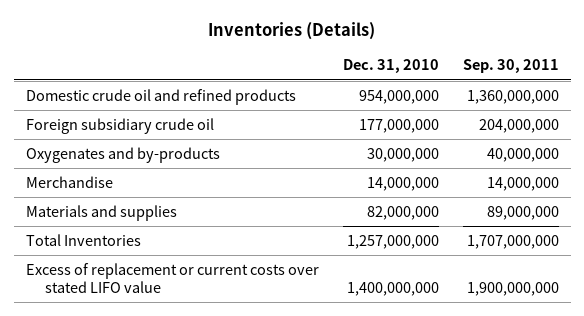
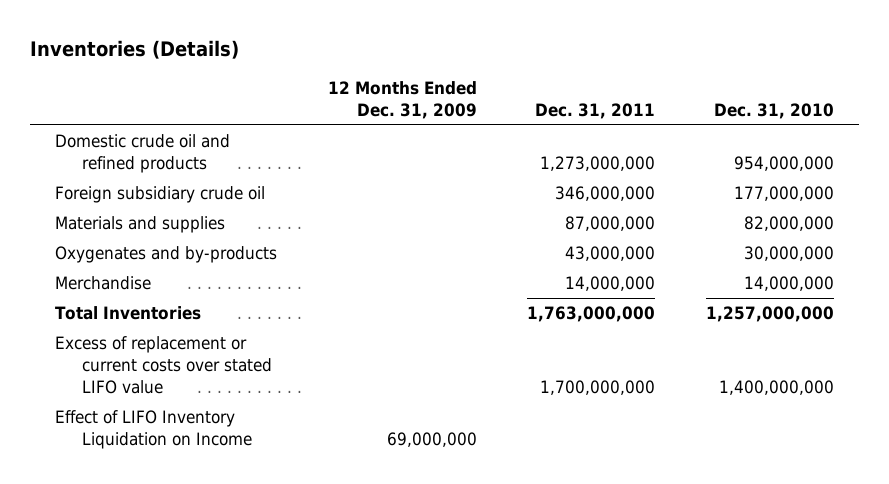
[462,59,559,74] Sep. 30, 2011 -> none
none -> [327,81,477,120] 12 Months Ended Dec. 31, 2009
none -> [535,103,656,120] Dec. 31, 2011
[25,204,177,221] Materials and supplies -> [55,216,226,234] Materials and supplies
none -> [55,410,252,450] Effect of LIFO Inventory Liquidation on Income

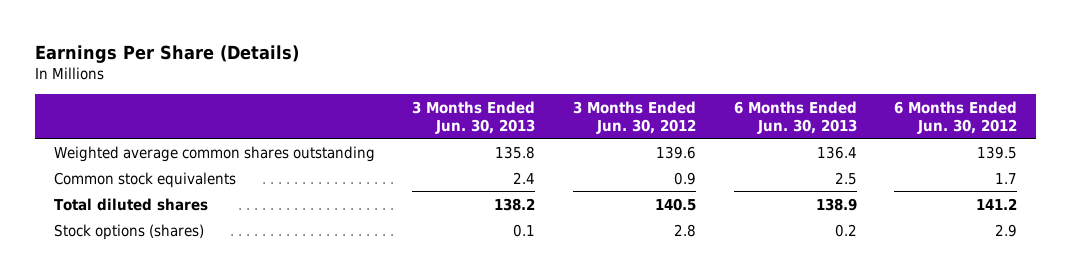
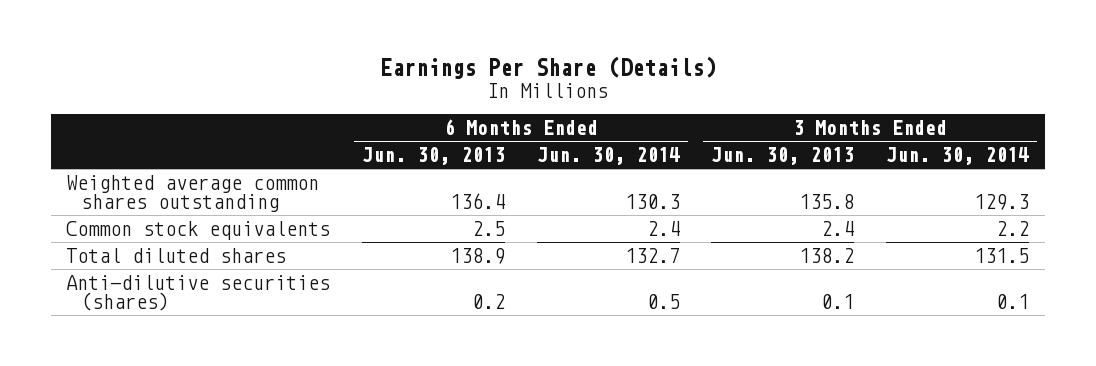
[572,100,696,134] 3 Months Ended Jun. 30, 2012 -> none
[894,100,1018,134] 6 Months Ended Jun. 30, 2012 -> none
none -> [536,147,680,166] Jun. 30, 2014
none -> [886,147,1030,166] Jun. 30, 2014
[53,223,204,240] Stock options (shares) -> [66,275,331,311] Anti-dilutive securities (shares)

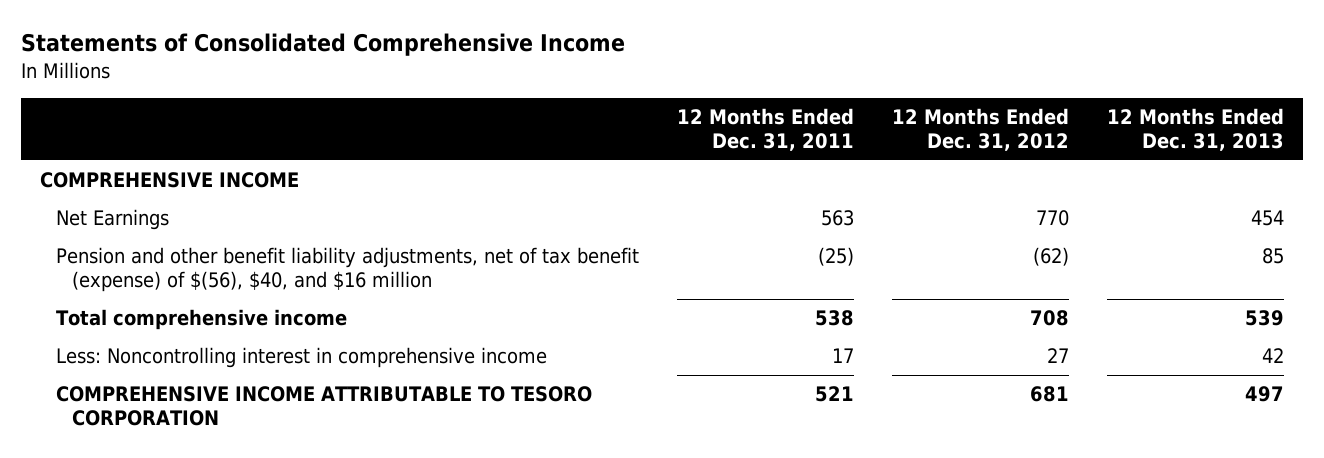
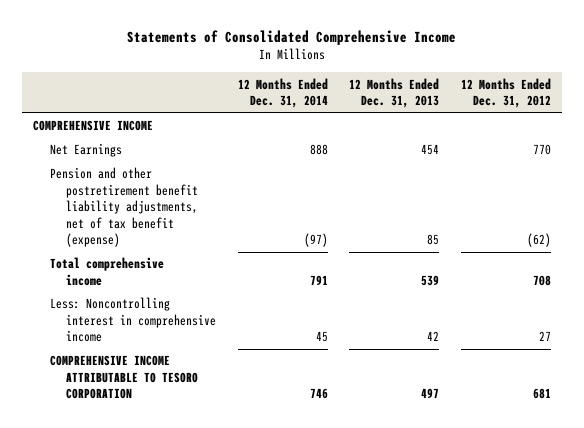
[677,107,855,151] 12 Months Ended Dec. 31, 2011 -> none
none -> [237,77,328,109] 12 Months Ended Dec. 31, 2014
[56,247,640,293] Pension and other benefit liability adjustments, net of tax benefit (expense) of $(56), $40, and $16 million -> [49,167,198,248] Pension and other postretirement benefit liability adjustments, net of tax benefit (expense)

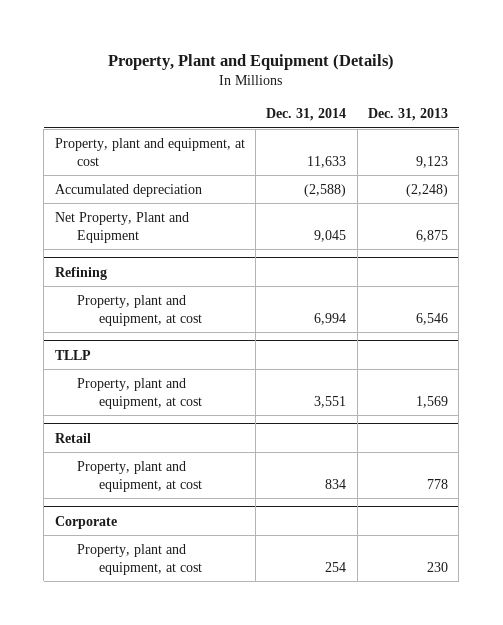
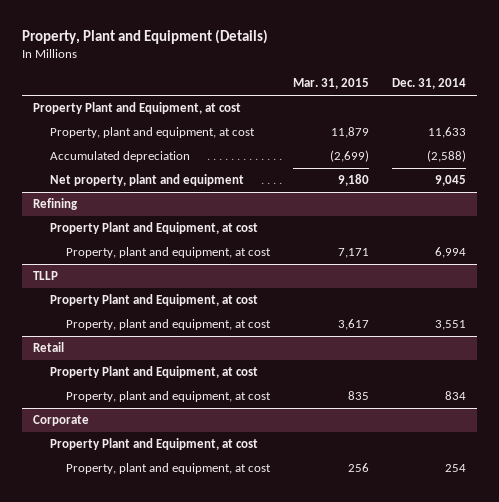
[367,108,448,122] Dec. 31, 2013 -> none
none -> [292,78,369,90] Mar. 31, 2015
none -> [33,102,242,115] Property Plant and Equipment, at cost
[54,211,189,243] Net Property, Plant and Equipment -> [49,174,244,187] Net property, plant and equipment
none -> [49,222,258,235] Property Plant and Equipment, at cost
none -> [49,294,258,307] Property Plant and Equipment, at cost
none -> [49,366,258,379] Property Plant and Equipment, at cost
none -> [49,438,258,451] Property Plant and Equipment, at cost

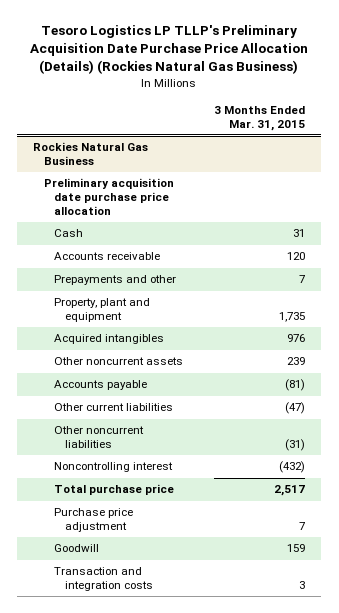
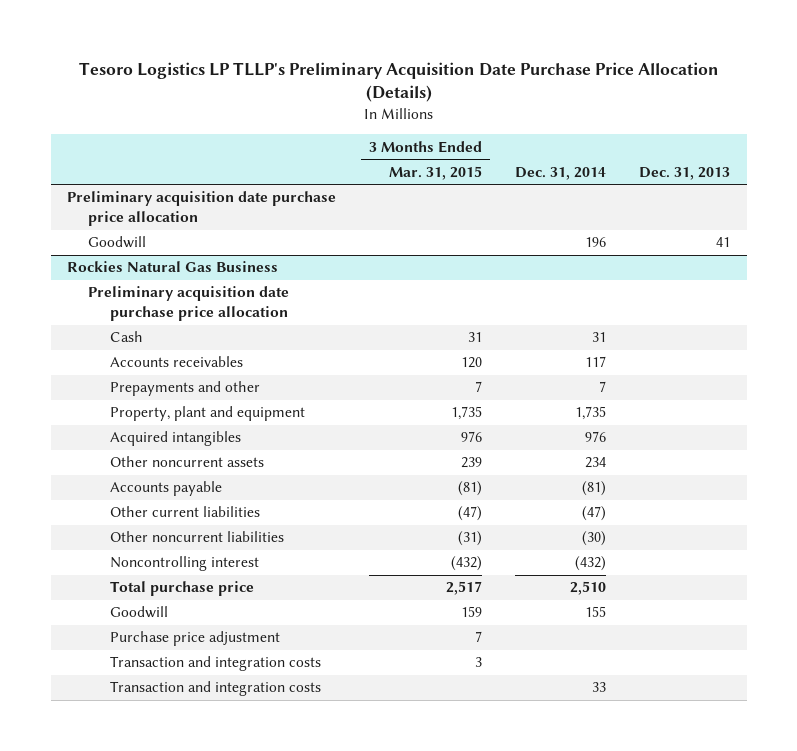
[30,25,309,75] Tesoro Logistics LP TLLP's Preliminary Acquisition Date Purchase Price Allocation (Details) (Rockies Natural Gas Business) -> [78,61,719,103] Tesoro Logistics LP TLLP's Preliminary Acquisition Date Purchase Price Allocation (Details)
none -> [515,166,607,180] Dec. 31, 2014
none -> [639,166,731,180] Dec. 31, 2013
none -> [67,191,337,227] Preliminary acquisition date purchase price allocation
none -> [88,236,147,249] Goodwill
[54,252,161,261] Accounts receivable -> [109,356,243,368] Accounts receivables
[54,508,134,533] Purchase price adjustment -> [109,631,280,647] Purchase price adjustment
none -> [109,681,321,697] Transaction and integration costs

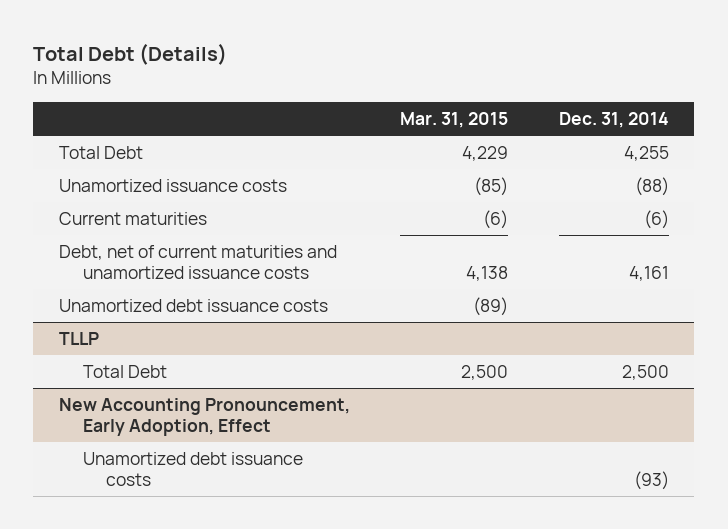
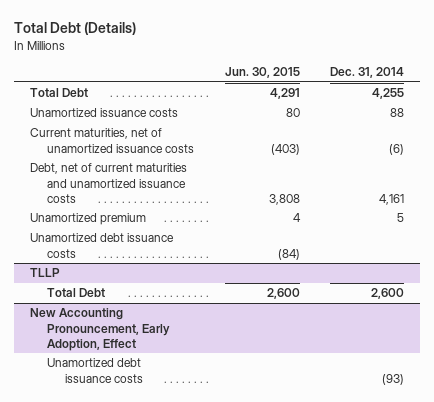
[400,111,509,128] Mar. 31, 2015 -> none
none -> [224,67,300,79] Jun. 30, 2015
[634,177,669,197] (88) -> [390,108,405,118] 88
[58,212,207,226] Current maturities -> [29,128,195,153] Current maturities, net of unamortized issuance costs
none -> [29,213,146,226] Unamortized premium
[621,365,669,381] 2,500 -> [371,288,405,300] 2,600

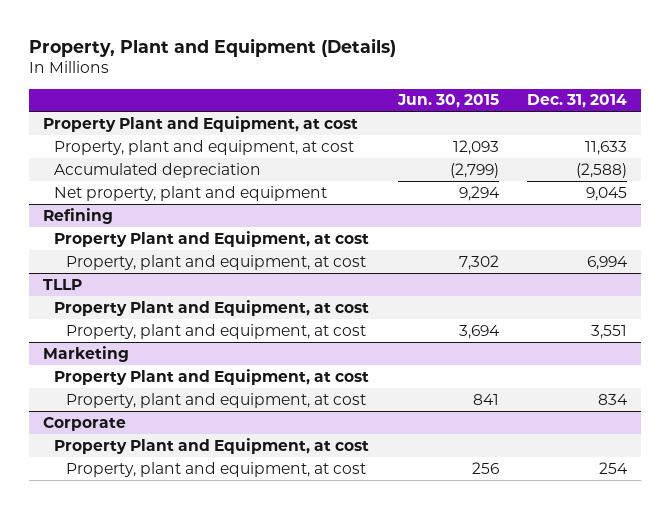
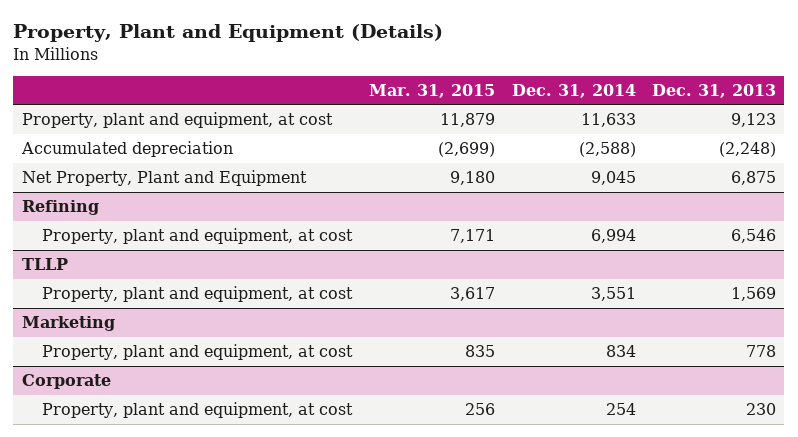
[396,94,499,109] Jun. 30, 2015 -> none
none -> [368,83,495,98] Mar. 31, 2015
none -> [652,83,777,98] Dec. 31, 2013
[43,115,359,132] Property Plant and Equipment, at cost -> none
[54,185,328,201] Net property, plant and equipment -> [21,170,307,187] Net Property, Plant and Equipment
[54,230,370,247] Property Plant and Equipment, at cost -> none
[54,299,370,316] Property Plant and Equipment, at cost -> none
[54,368,370,385] Property Plant and Equipment, at cost -> none
[54,437,370,454] Property Plant and Equipment, at cost -> none

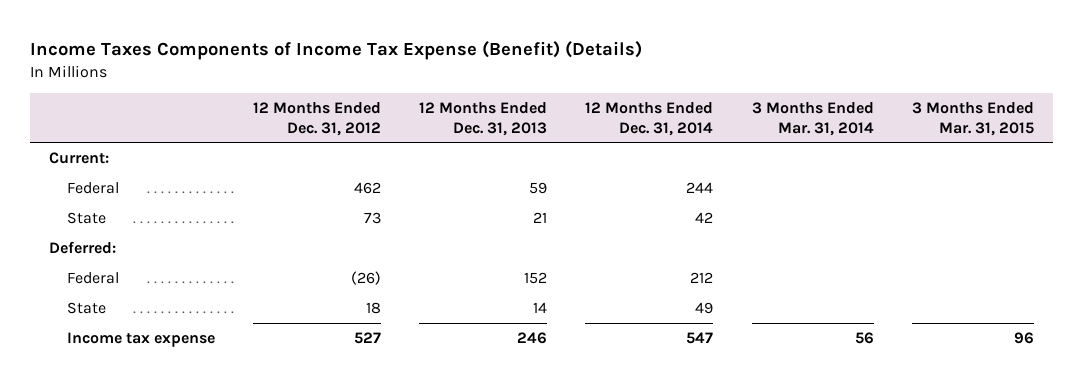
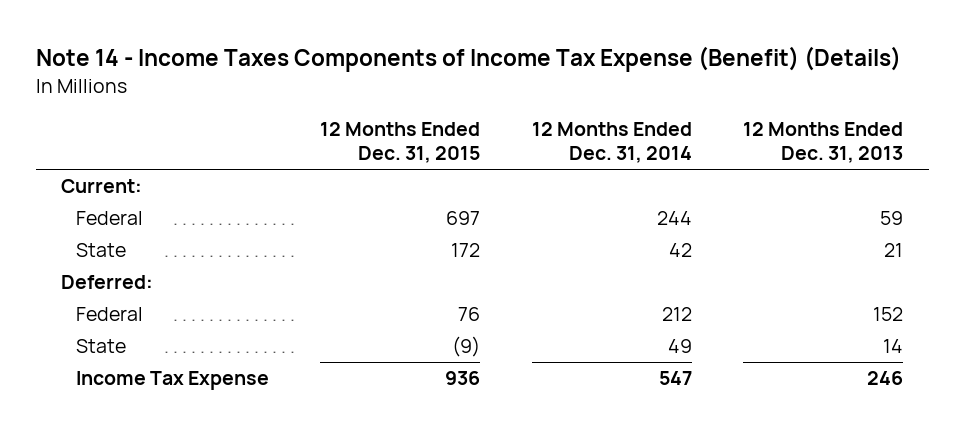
[29,40,642,60] Income Taxes Components of Income Tax Expense (Benefit) (Details) -> [35,46,901,73] Note 14 - Income Taxes Components of Income Tax Expense (Benefit) (Details)
[253,101,382,136] 12 Months Ended Dec. 31, 2012 -> none
[751,101,874,136] 3 Months Ended Mar. 31, 2014 -> none
[911,101,1034,136] 3 Months Ended Mar. 31, 2015 -> none
none -> [320,121,481,164] 12 Months Ended Dec. 31, 2015
[67,331,216,347] Income tax expense -> [75,371,269,391] Income Tax Expense

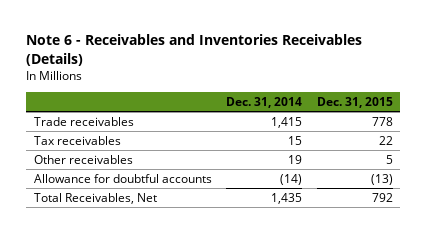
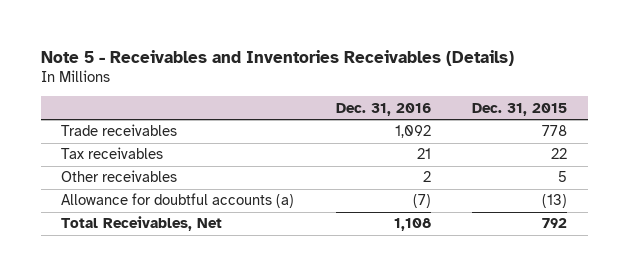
[26,34,363,66] Note 6 - Receivables and Inventories Receivables (Details) -> [40,49,514,66] Note 5 - Receivables and Inventories Receivables (Details)
[226,97,303,109] Dec. 31, 2014 -> none
none -> [335,102,431,116] Dec. 31, 2016
[33,173,212,183] Allowance for doubtful accounts -> [61,193,295,209] Allowance for doubtful accounts (a)

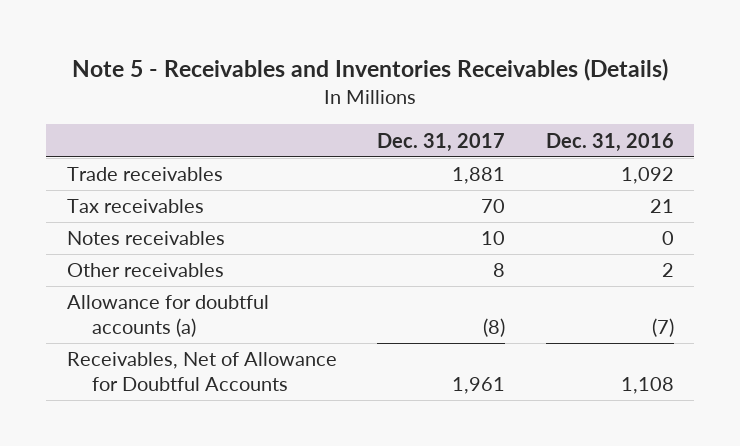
[471,102,567,116] Dec. 31, 2015 -> none
none -> [377,132,506,152] Dec. 31, 2017
none -> [66,231,225,246] Notes receivables
[61,216,223,232] Total Receivables, Net -> [66,352,337,391] Receivables, Net of Allowance for Doubtful Accounts

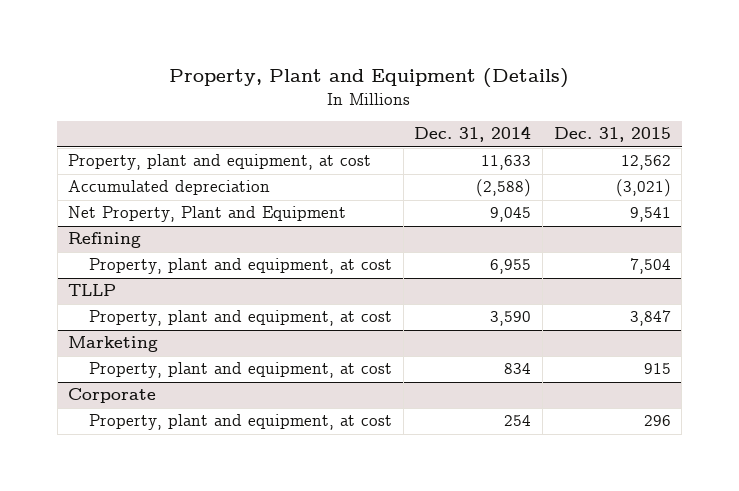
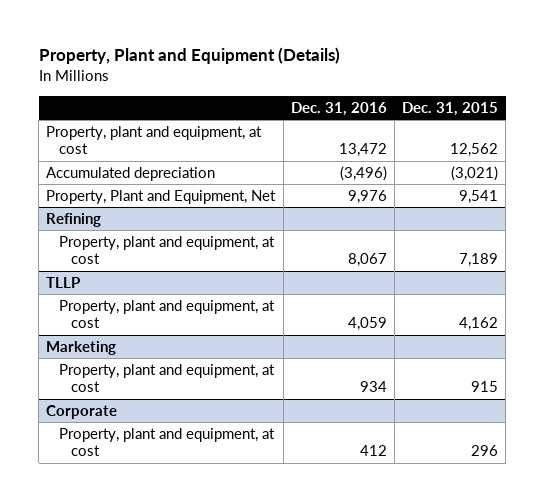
[414,126,532,143] Dec. 31, 2014 -> none
none -> [290,101,387,116] Dec. 31, 2016
[68,206,347,223] Net Property, Plant and Equipment -> [46,189,277,204] Property, Plant and Equipment, Net
[629,258,671,275] 7,504 -> [458,253,498,268] 7,189
[629,310,671,327] 3,847 -> [458,317,498,332] 4,162

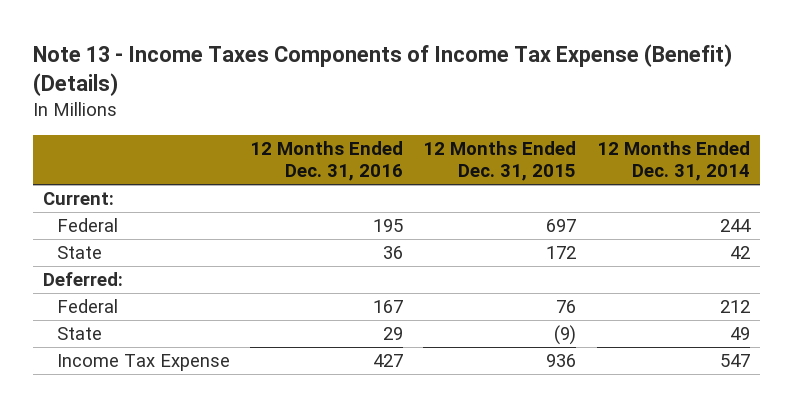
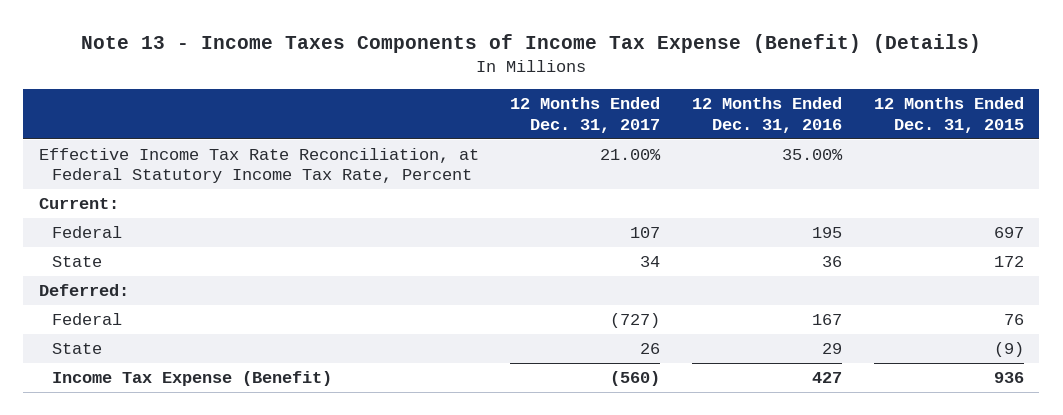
[596,141,750,182] 12 Months Ended Dec. 31, 2014 -> none
none -> [510,97,661,133] 12 Months Ended Dec. 31, 2017
none -> [38,148,479,184] Effective Income Tax Rate Reconciliation, at Federal Statutory Income Tax Rate, Percent
[56,354,230,372] Income Tax Expense -> [51,371,332,387] Income Tax Expense (Benefit)

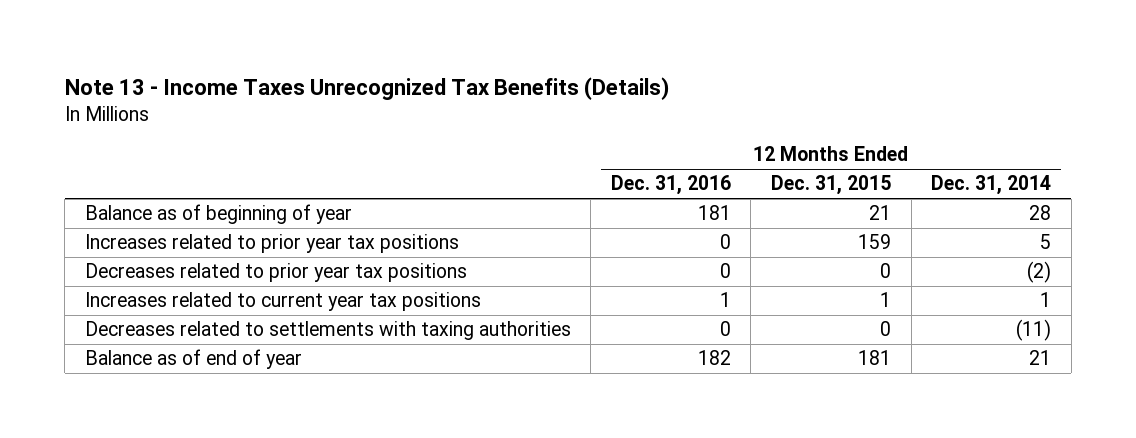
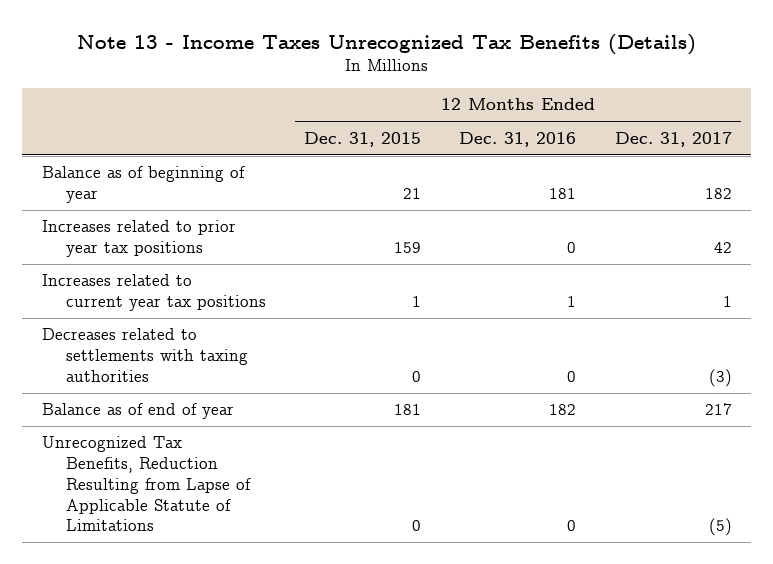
[931,175,1052,196] Dec. 31, 2014 -> none
none -> [614,131,732,147] Dec. 31, 2017
[84,263,467,283] Decreases related to prior year tax positions -> none
none -> [41,436,251,532] Unrecognized Tax Benefits, Reduction Resulting from Lapse of Applicable Statute of Limitations

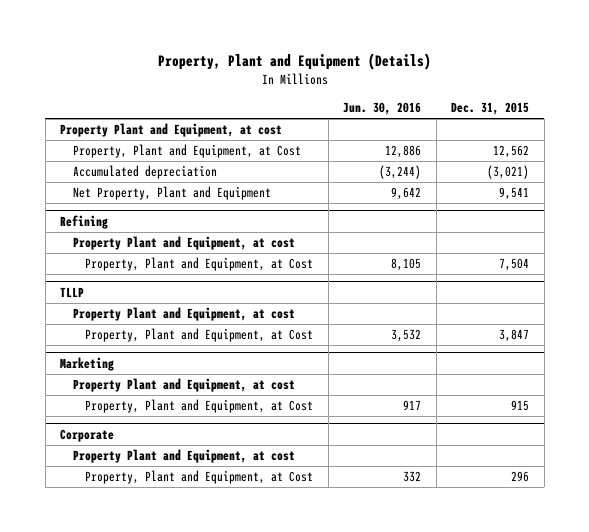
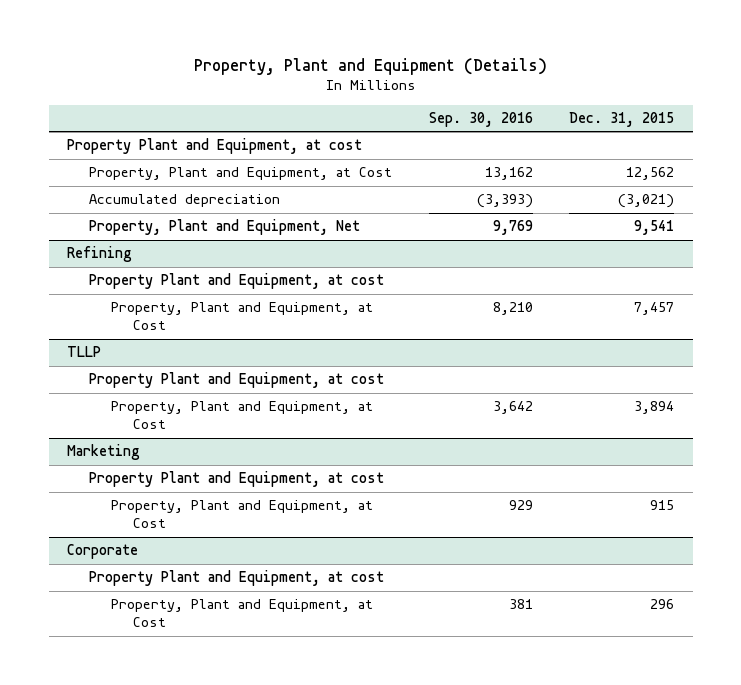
[343,102,422,116] Jun. 30, 2016 -> none
none -> [428,112,533,128] Sep. 30, 2016
[72,186,271,201] Net Property, Plant and Equipment -> [88,219,360,236] Property, Plant and Equipment, Net
[499,258,530,272] 7,504 -> [634,302,675,316] 7,457
[499,329,530,343] 3,847 -> [634,401,675,415] 3,894

